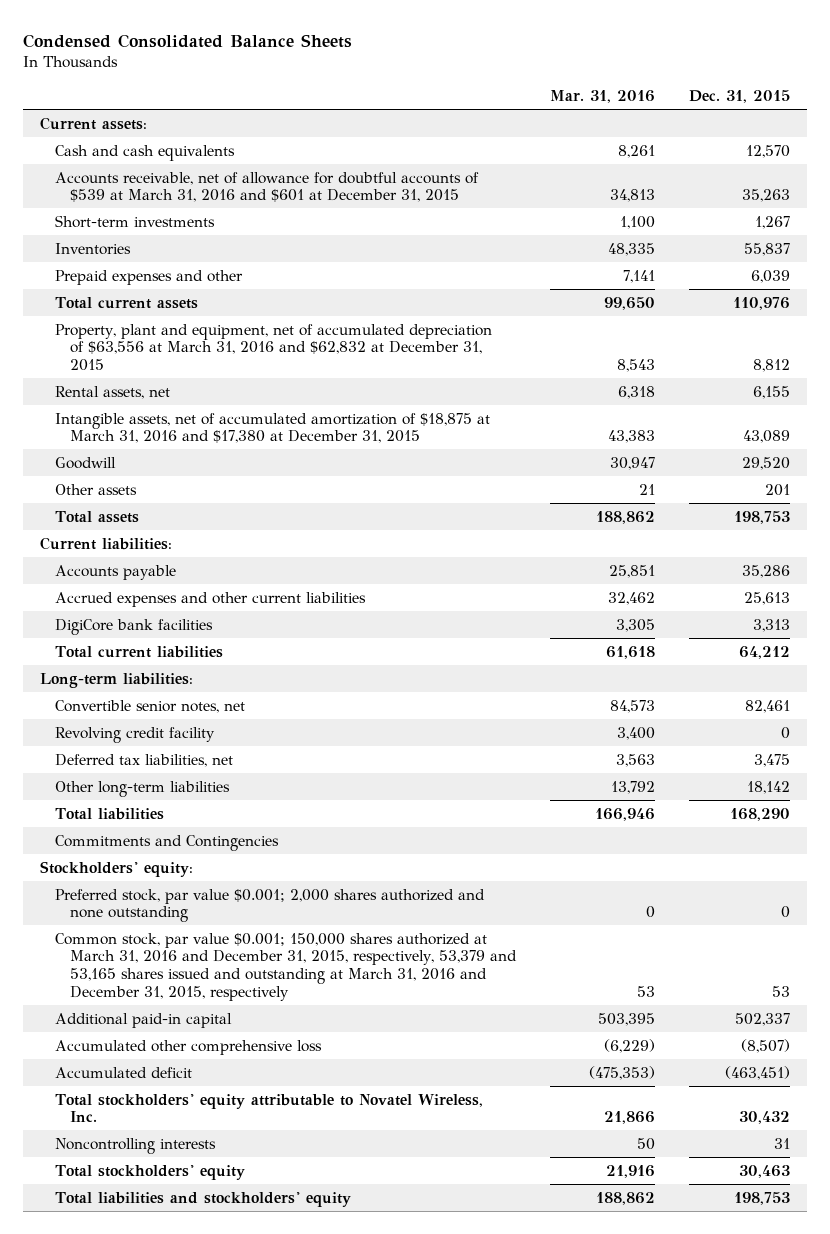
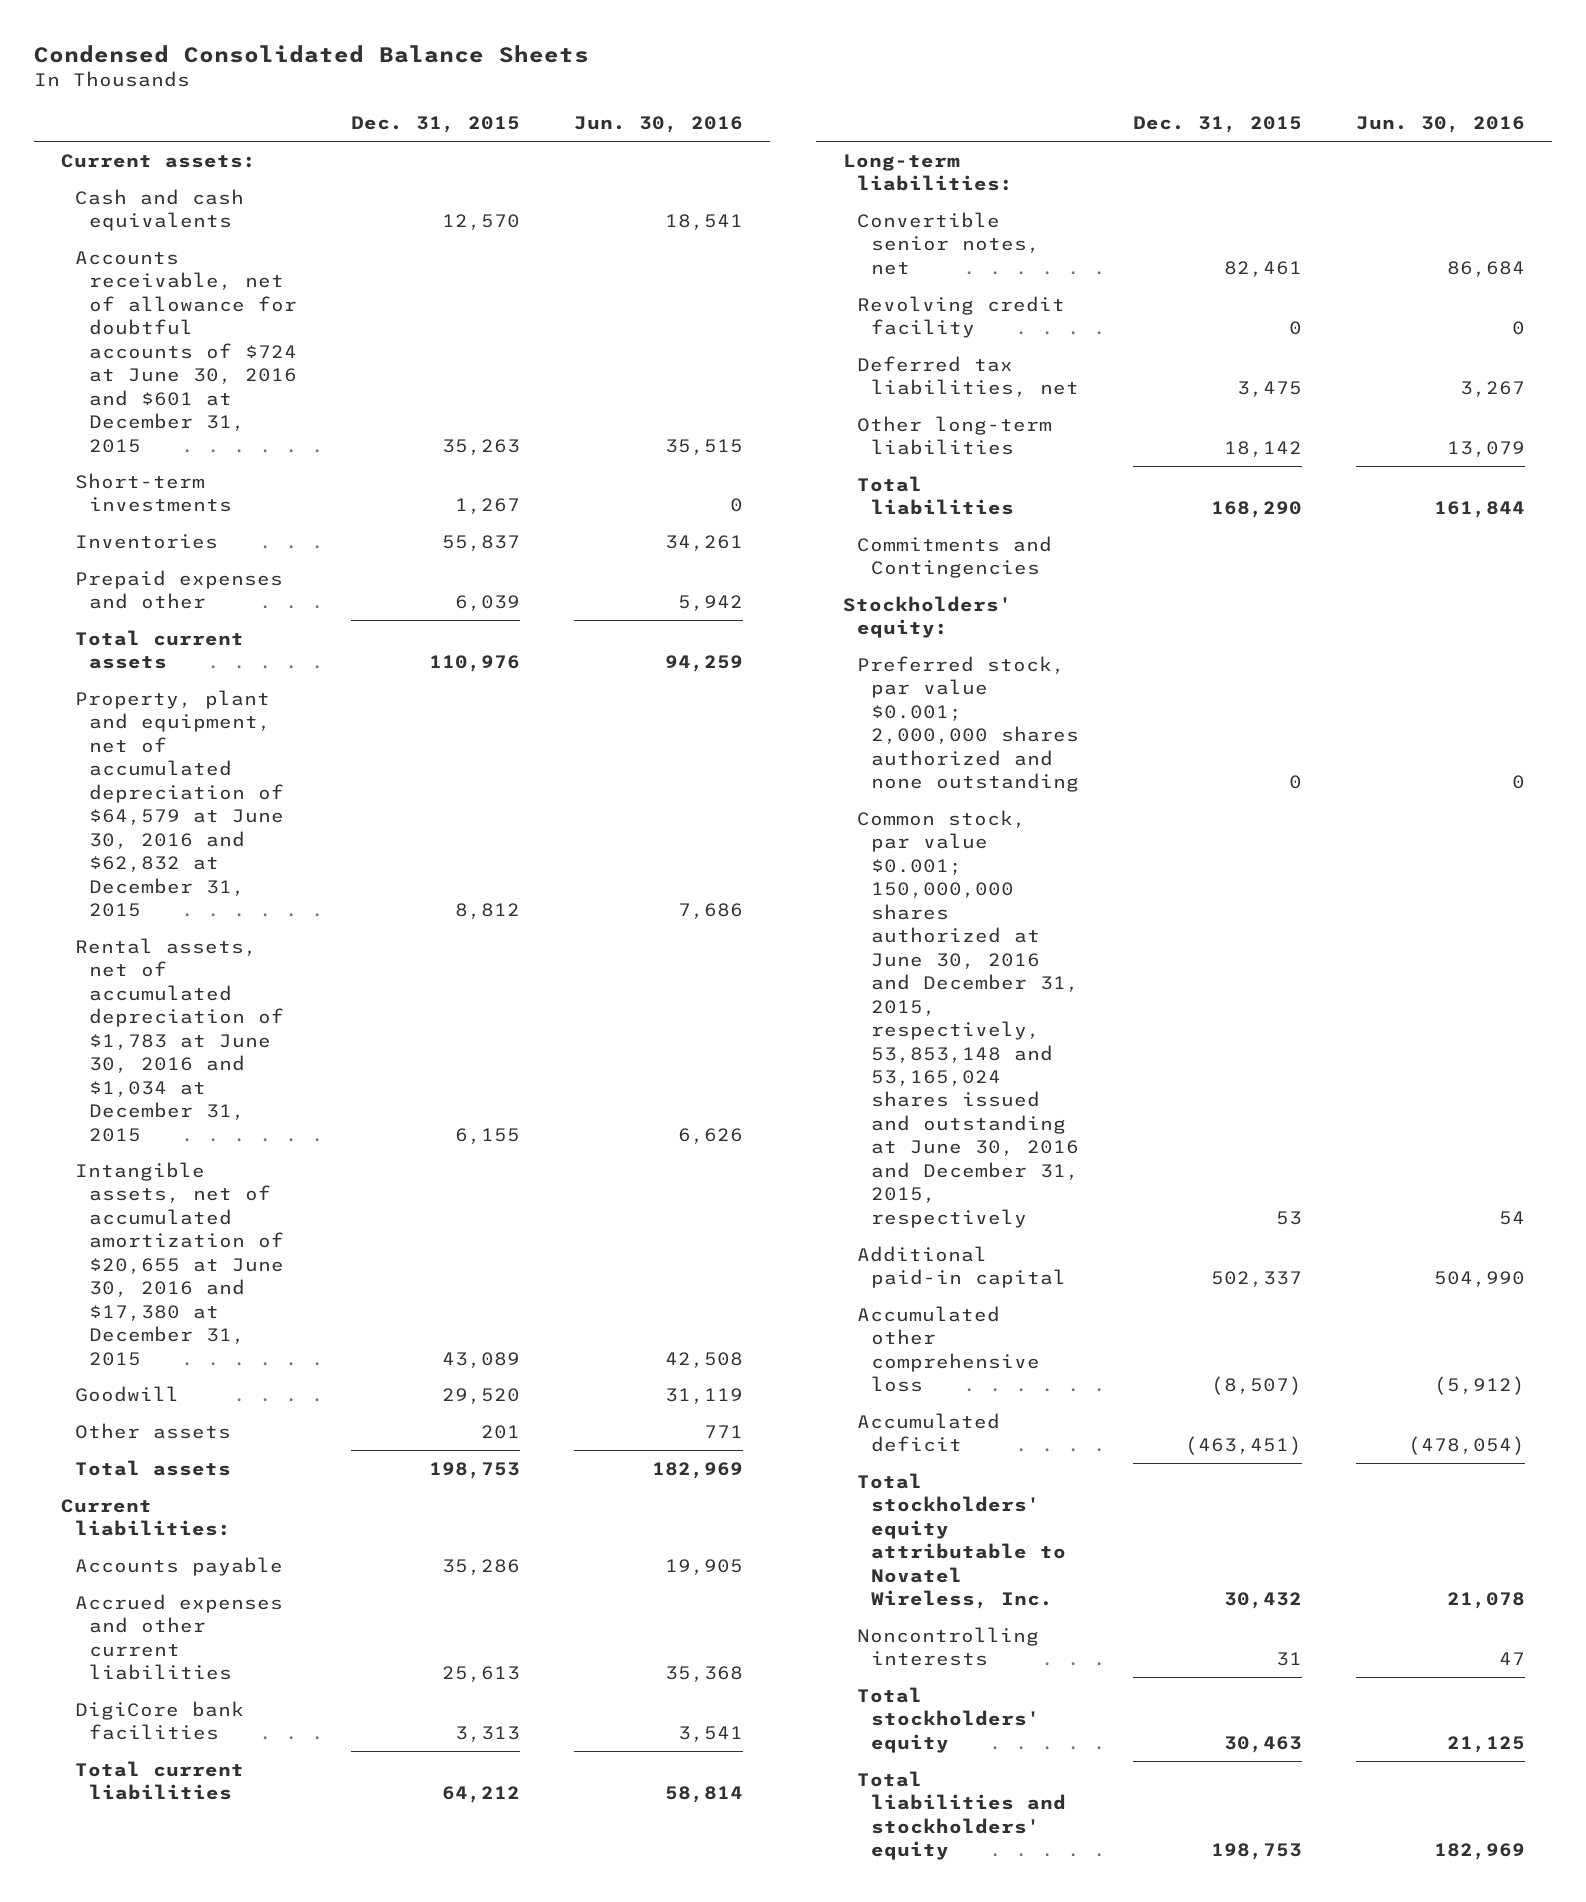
[550,90,656,104] Mar. 31, 2016 -> none
none -> [574,116,744,134] Jun. 30, 2016
[55,171,480,203] Accounts receivable, net of allowance for doubtful accounts of $539 at March 31, 2016 and $601 at December 31, 2015 -> [74,250,298,453] Accounts receivable, net of allowance for doubtful accounts of $724 at June 30, 2016 and $601 at December 31, 2015
[55,323,493,372] Property, plant and equipment, net of accumulated depreciation of $63,556 at March 31, 2016 and $62,832 at December 31, 2015 -> [74,689,285,918] Property, plant and equipment, net of accumulated depreciation of $64,579 at June 30, 2016 and $62,832 at December 31, 2015
[55,385,171,399] Rental assets, net -> [74,937,285,1142] Rental assets, net of accumulated depreciation of $1,783 at June 30, 2016 and $1,034 at December 31, 2015
[55,412,491,444] Intangible assets, net of accumulated amortization of $18,875 at March 31, 2016 and $17,380 at December 31, 2015 -> [74,1161,285,1366] Intangible assets, net of accumulated amortization of $20,655 at June 30, 2016 and $17,380 at December 31, 2015
[55,888,486,923] Preferred stock, par value $0.001; 2,000 shares authorized and none outstanding -> [856,655,1080,793] Preferred stock, par value $0.001; 2,000,000 shares authorized and none outstanding
[55,932,518,1001] Common stock, par value $0.001; 150,000 shares authorized at March 31, 2016 and December 31, 2015, respectively, 53,379 and 53,165 shares issued and outstanding at March 31, 2016 and December 31, 2015, respectively -> [856,809,1080,1228] Common stock, par value $0.001; 150,000,000 shares authorized at June 30, 2016 and December 31, 2015, respectively, 53,853,148 and 53,165,024 shares issued and outstanding at June 30, 2016 and December 31, 2015, respectively

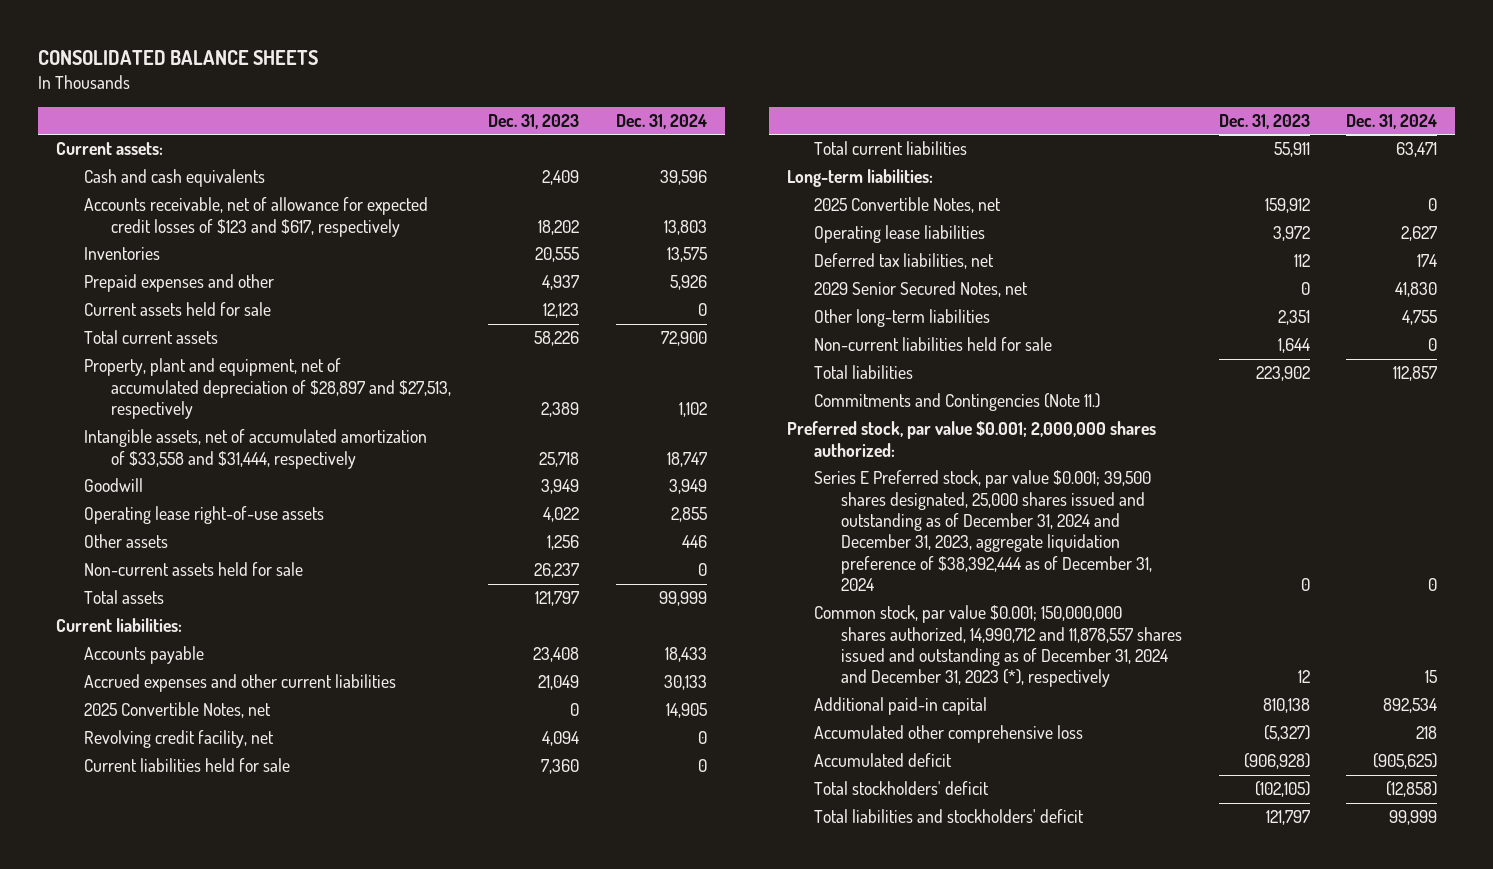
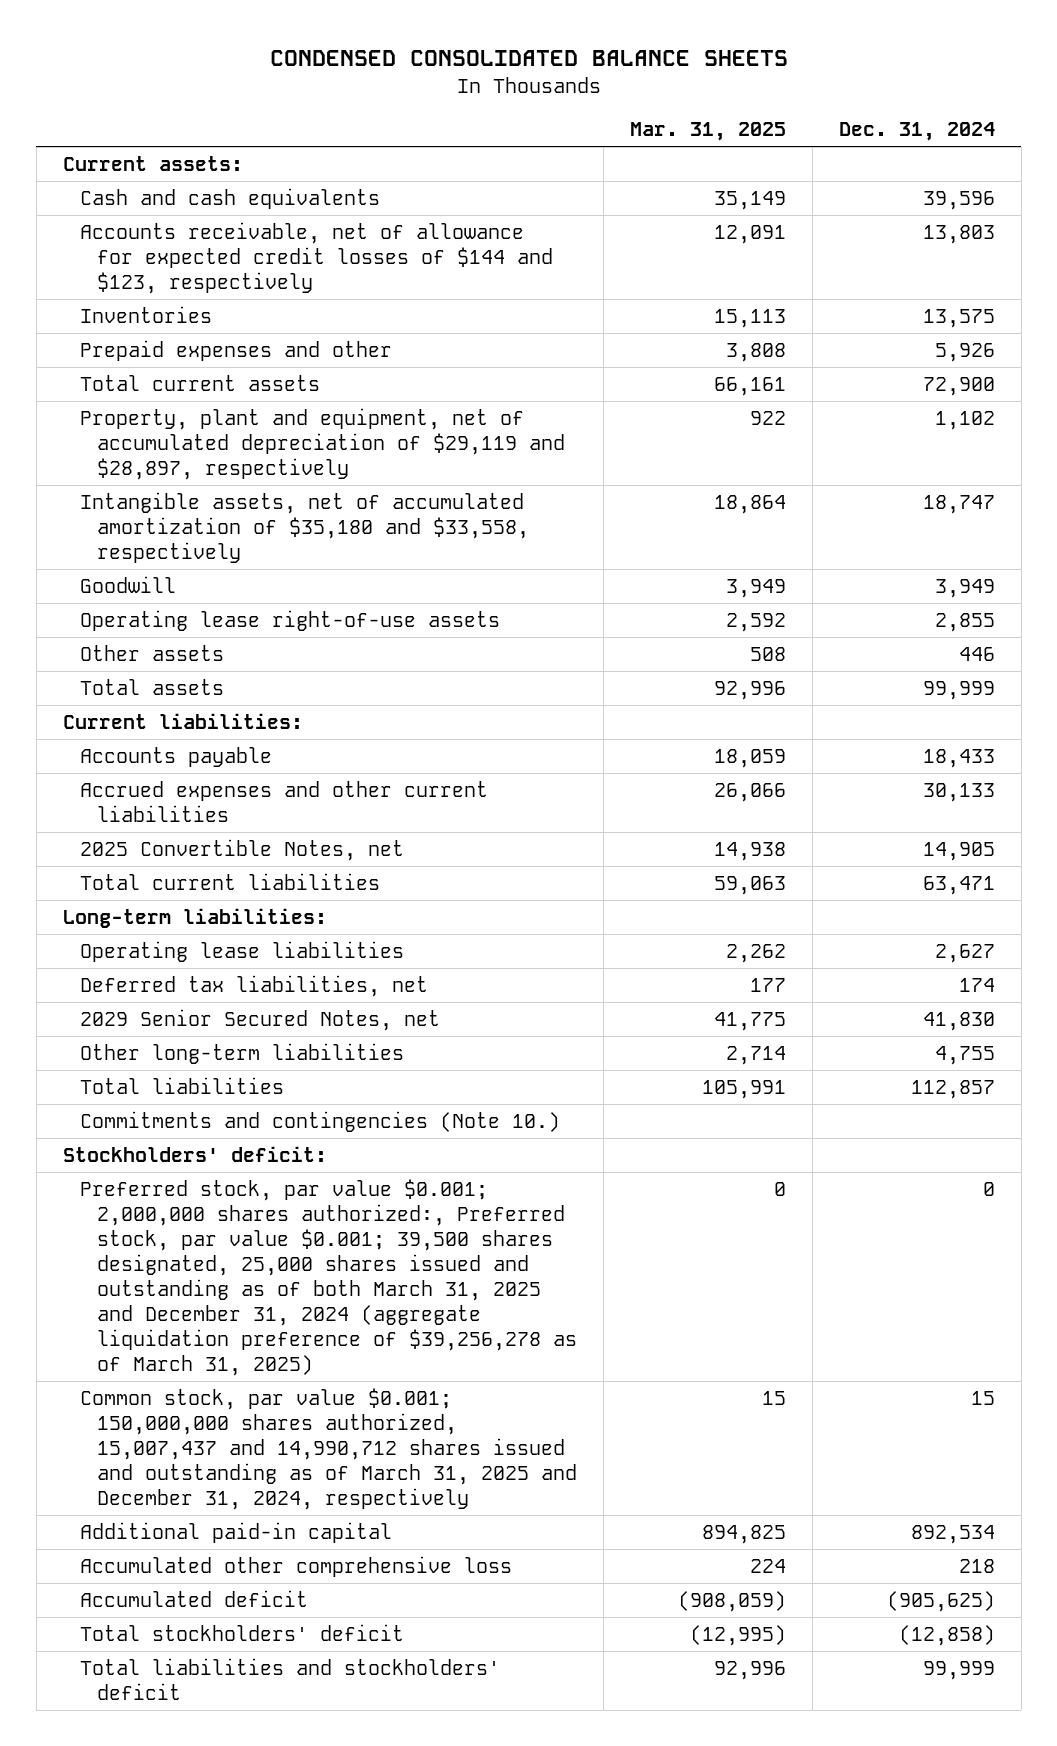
[38,50,319,66] CONSOLIDATED BALANCE SHEETS -> [269,50,788,67] CONDENSED CONSOLIDATED BALANCE SHEETS
[488,113,580,129] Dec. 31, 2023 -> none
none -> [629,122,786,142] Mar. 31, 2025
[83,197,428,237] Accounts receivable, net of allowance for expected credit losses of $123 and $617, respectively -> [79,221,554,294] Accounts receivable, net of allowance for expected credit losses of $144 and $123, respectively
[83,302,271,317] Current assets held for sale -> none
[83,358,451,420] Property, plant and equipment, net of accumulated depreciation of $28,897 and $27,513, respectively -> [79,407,566,480] Property, plant and equipment, net of accumulated depreciation of $29,119 and $28,897, respectively
[83,429,427,469] Intangible assets, net of accumulated amortization of $33,558 and $31,444, respectively -> [79,491,530,563] Intangible assets, net of accumulated amortization of $35,180 and $33,558, respectively
[83,562,303,577] Non-current assets held for sale -> none
[83,730,274,749] Revolving credit facility, net -> none
[83,758,290,773] Current liabilities held for sale -> none
[814,197,1002,214] 2025 Convertible Notes, net -> none
[814,337,1053,352] Non-current liabilities held for sale -> none
[786,421,1156,457] Preferred stock, par value $0.001; 2,000,000 shares authorized: -> none
[814,393,1101,412] Commitments and Contingencies (Note 11.) -> [79,1110,560,1132] Commitments and contingencies (Note 10.)
none -> [62,1145,327,1162] Stockholders' deficit:
[814,470,1153,592] Series E Preferred stock, par value $0.001; 39,500 shares designated, 25,000 shares issued and outstanding as of December 31, 2024 and December 31, 2023, aggregate liquidation preference of $38,392,444 as of December 31, 2024 -> [79,1178,578,1376] Preferred stock, par value $0.001; 2,000,000 shares authorized:, Preferred stock, par value $0.001; 39,500 shares designated, 25,000 shares issued and outstanding as of both March 31, 2025 and December 31, 2024 (aggregate liquidation preference of $39,256,278 as of March 31, 2025)
[814,605,1183,688] Common stock, par value $0.001; 150,000,000 shares authorized, 14,990,712 and 11,878,557 shares issued and outstanding as of December 31, 2024 and December 31, 2023 (*), respectively -> [79,1387,578,1510] Common stock, par value $0.001; 150,000,000 shares authorized, 15,007,437 and 14,990,712 shares issued and outstanding as of March 31, 2025 and December 31, 2024, respectively

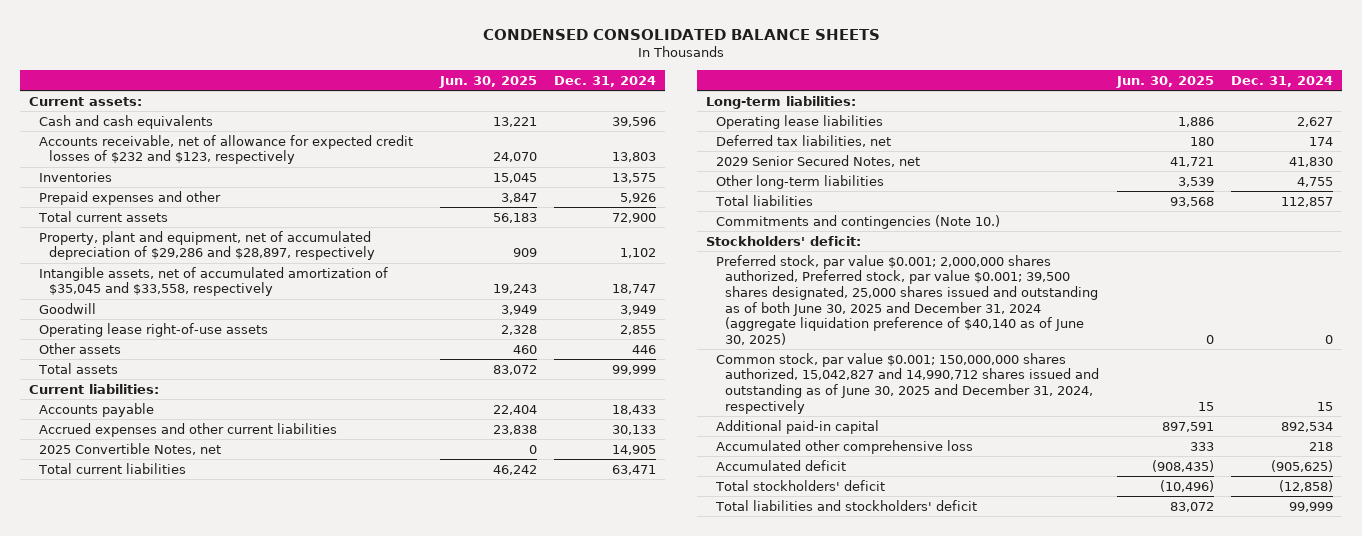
[629,122,786,142] Mar. 31, 2025 -> none
none -> [439,76,538,89] Jun. 30, 2025
[79,221,554,294] Accounts receivable, net of allowance for expected credit losses of $144 and $123, respectively -> [38,134,413,165] Accounts receivable, net of allowance for expected credit losses of $232 and $123, respectively
[79,407,566,480] Property, plant and equipment, net of accumulated depreciation of $29,119 and $28,897, respectively -> [38,230,375,261] Property, plant and equipment, net of accumulated depreciation of $29,286 and $28,897, respectively
[79,491,530,563] Intangible assets, net of accumulated amortization of $35,180 and $33,558, respectively -> [38,266,388,297] Intangible assets, net of accumulated amortization of $35,045 and $33,558, respectively
[79,1178,578,1376] Preferred stock, par value $0.001; 2,000,000 shares authorized:, Preferred stock, par value $0.001; 39,500 shares designated, 25,000 shares issued and outstanding as of both March 31, 2025 and December 31, 2024 (aggregate liquidation preference of $39,256,278 as of March 31, 2025) -> [715,254,1099,345] Preferred stock, par value $0.001; 2,000,000 shares authorized, Preferred stock, par value $0.001; 39,500 shares designated, 25,000 shares issued and outstanding as of both June 30, 2025 and December 31, 2024 (aggregate liquidation preference of $40,140 as of June 30, 2025)
[79,1387,578,1510] Common stock, par value $0.001; 150,000,000 shares authorized, 15,007,437 and 14,990,712 shares issued and outstanding as of March 31, 2025 and December 31, 2024, respectively -> [715,352,1100,414] Common stock, par value $0.001; 150,000,000 shares authorized, 15,042,827 and 14,990,712 shares issued and outstanding as of June 30, 2025 and December 31, 2024, respectively

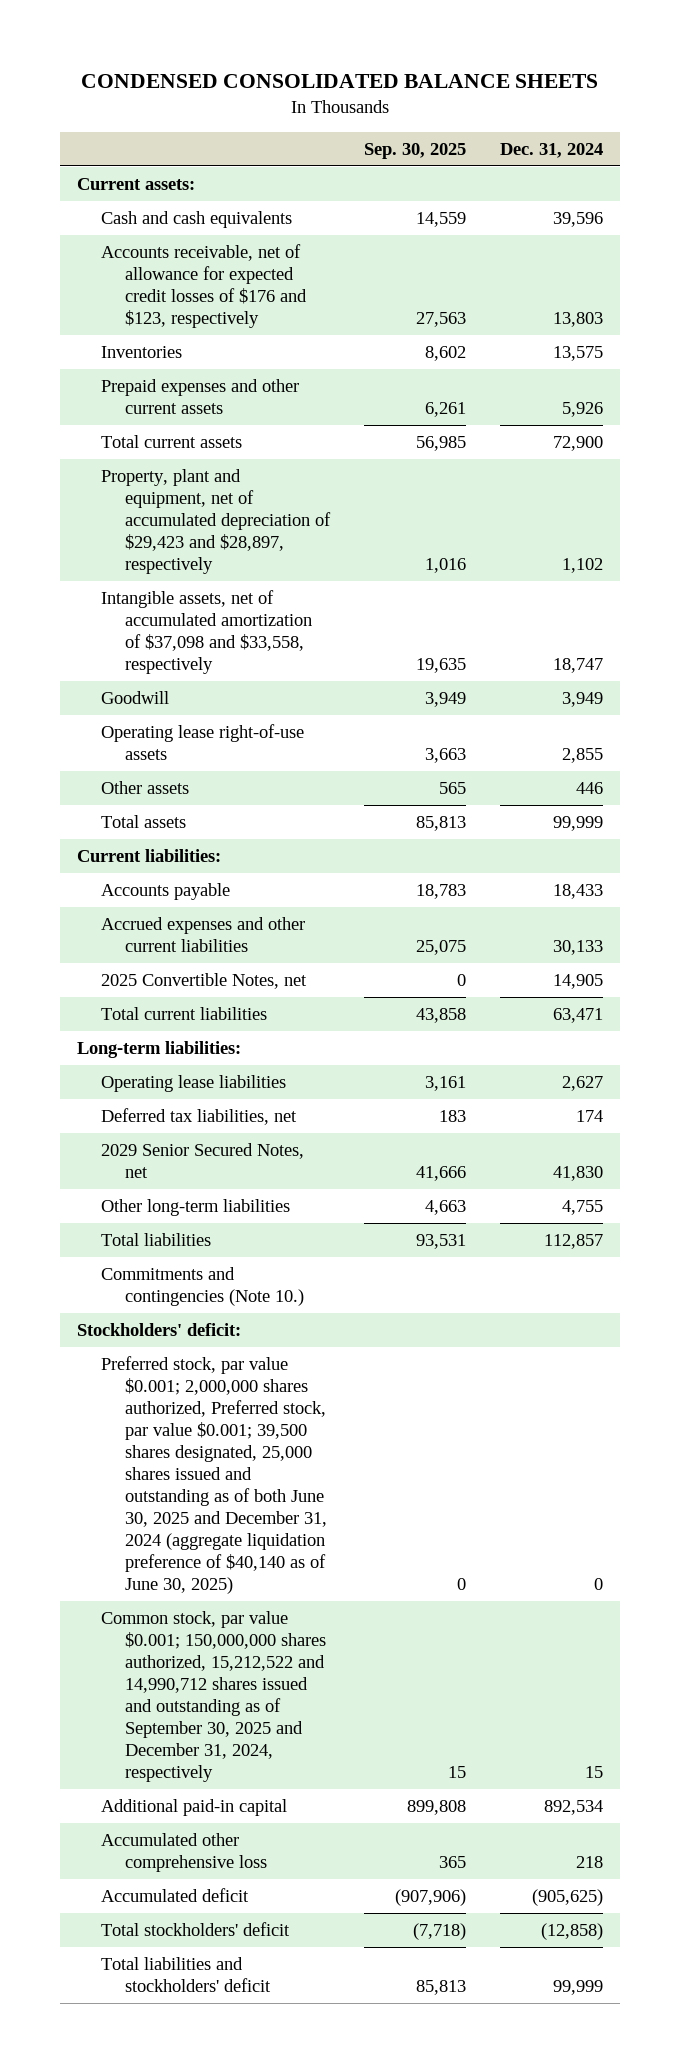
[439,76,538,89] Jun. 30, 2025 -> none
none -> [364,142,467,159] Sep. 30, 2025
[38,134,413,165] Accounts receivable, net of allowance for expected credit losses of $232 and $123, respectively -> [100,244,307,328] Accounts receivable, net of allowance for expected credit losses of $176 and $123, respectively
[38,190,221,205] Prepaid expenses and other -> [100,379,299,415] Prepaid expenses and other current assets
[38,230,375,261] Property, plant and equipment, net of accumulated depreciation of $29,286 and $28,897, respectively -> [100,469,331,574] Property, plant and equipment, net of accumulated depreciation of $29,423 and $28,897, respectively
[38,266,388,297] Intangible assets, net of accumulated amortization of $35,045 and $33,558, respectively -> [100,590,312,674] Intangible assets, net of accumulated amortization of $37,098 and $33,558, respectively
[715,352,1100,414] Common stock, par value $0.001; 150,000,000 shares authorized, 15,042,827 and 14,990,712 shares issued and outstanding as of June 30, 2025 and December 31, 2024, respectively -> [100,1611,326,1782] Common stock, par value $0.001; 150,000,000 shares authorized, 15,212,522 and 14,990,712 shares issued and outstanding as of September 30, 2025 and December 31, 2024, respectively

